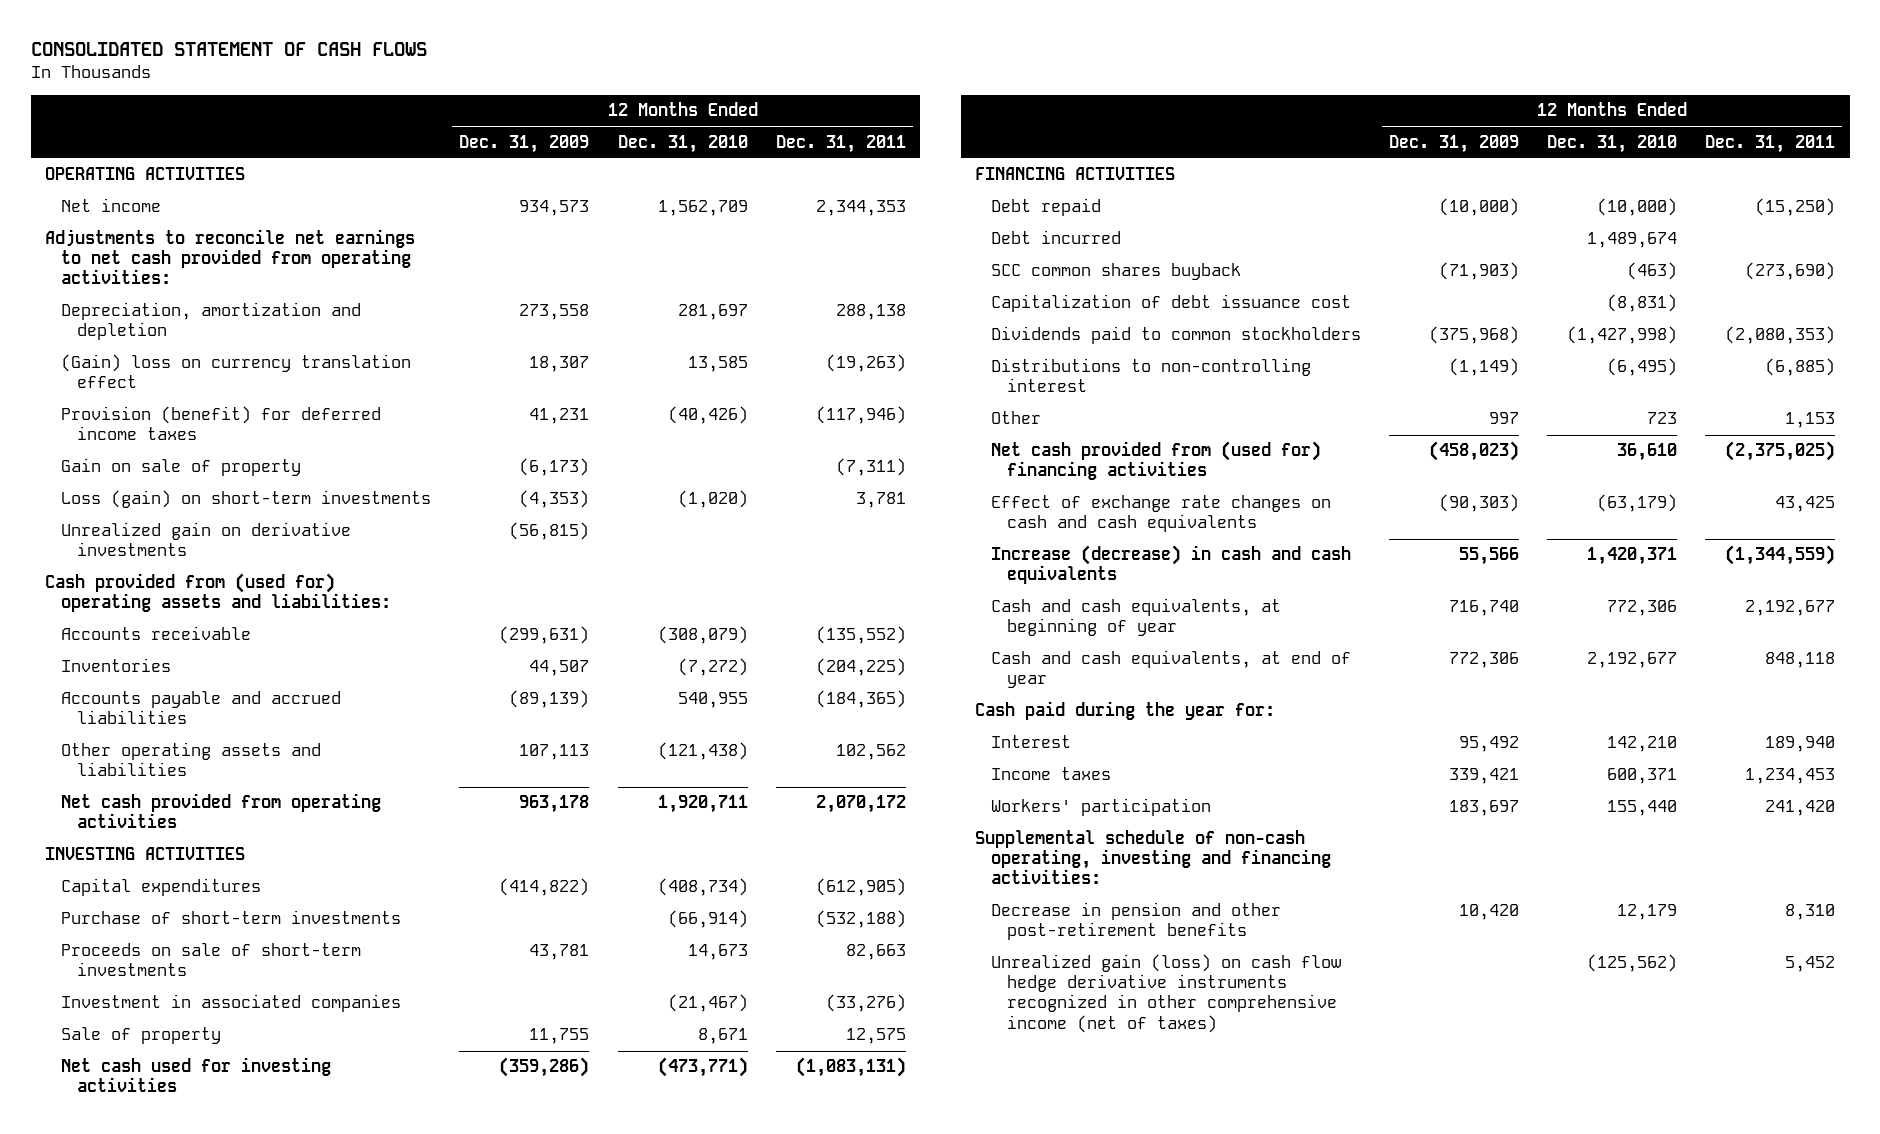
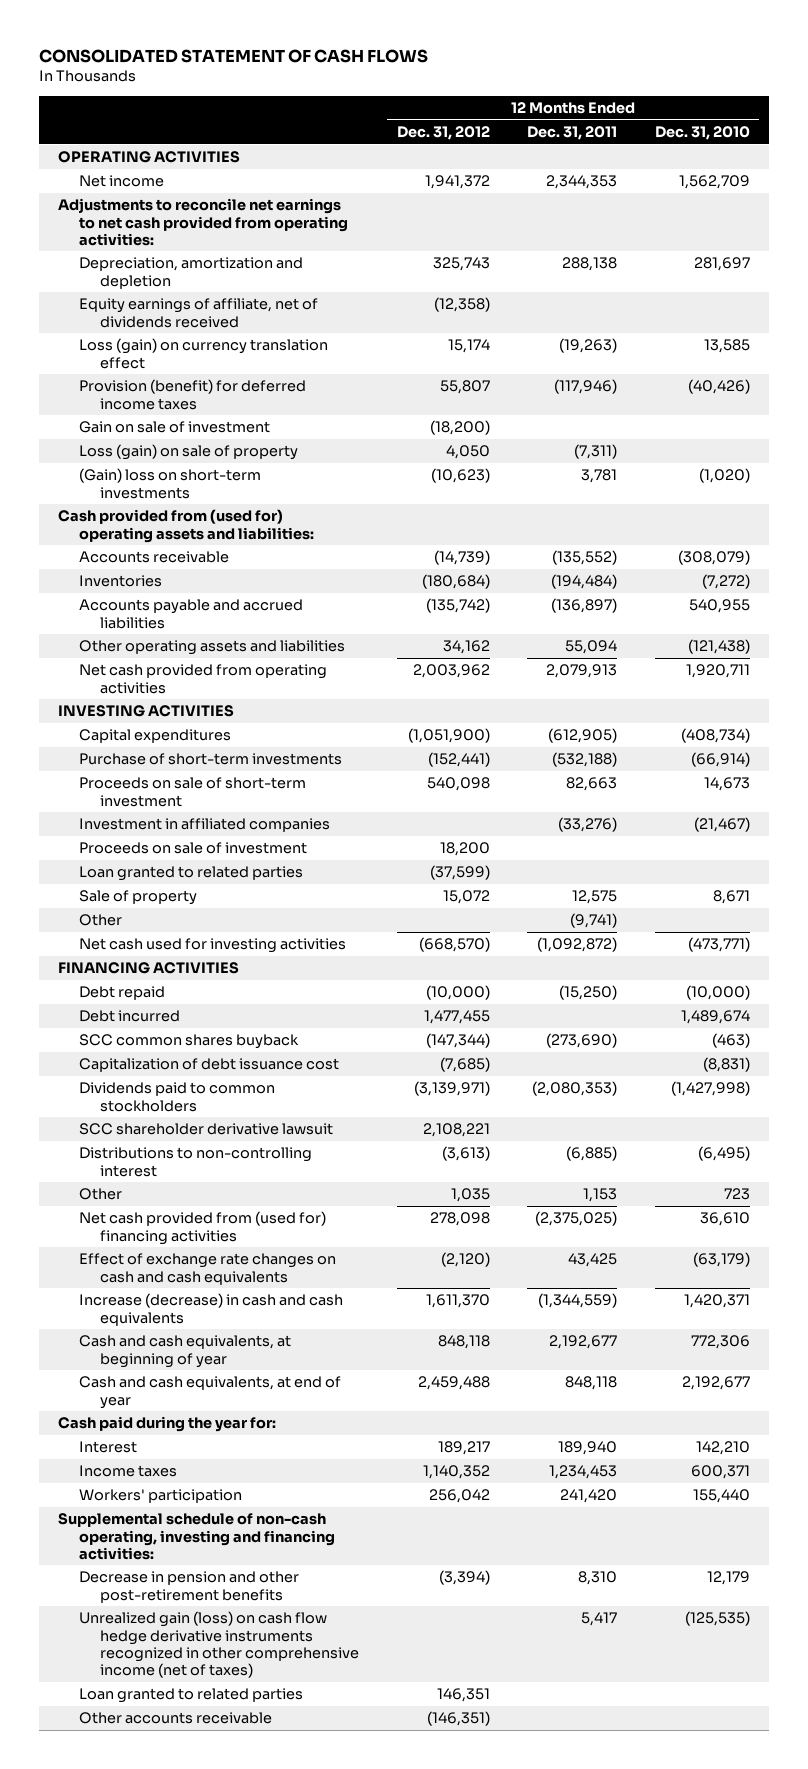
[459,134,590,153] Dec. 31, 2009 -> none
none -> [396,125,490,140] Dec. 31, 2012
none -> [79,298,319,328] Equity earnings of affiliate, net of dividends received
[61,354,412,389] (Gain) loss on currency translation effect -> [79,338,329,369] Loss (gain) on currency translation effect
[61,522,352,557] Unrealized gain on derivative investments -> none
none -> [79,421,271,434] Gain on sale of investment
[61,458,302,477] Gain on sale of property -> [79,444,299,461] Loss (gain) on sale of property
[61,490,432,509] Loss (gain) on short-term investments -> [79,468,262,499] (Gain) loss on short-term investments
[815,658,906,677] (204,225) -> [551,574,618,590] (194,484)
[815,690,906,709] (184,365) -> [551,598,618,614] (136,897)
[835,744,906,761] 102,562 -> [565,640,618,655] 55,094
[815,795,906,814] 2,070,172 -> [546,664,618,679] 2,079,913
[61,943,362,977] Proceeds on sale of short-term investments -> [79,777,307,807] Proceeds on sale of short-term investment
[61,994,402,1013] Investment in associated companies -> [79,818,331,833] Investment in affiliated companies
none -> [79,842,308,855] Proceeds on sale of investment
none -> [79,866,304,882] Loan granted to related parties
none -> [79,914,123,927] Other
[795,1057,906,1078] (1,083,131) -> [537,937,618,953] (1,092,872)
none -> [79,1123,334,1136] SCC shareholder derivative lawsuit
[1587,954,1678,973] (125,562) -> [684,1611,750,1627] (125,535)
[1785,956,1836,973] 5,452 -> [581,1612,618,1627] 5,417
none -> [79,1688,304,1704] Loan granted to related parties
none -> [79,1712,273,1725] Other accounts receivable

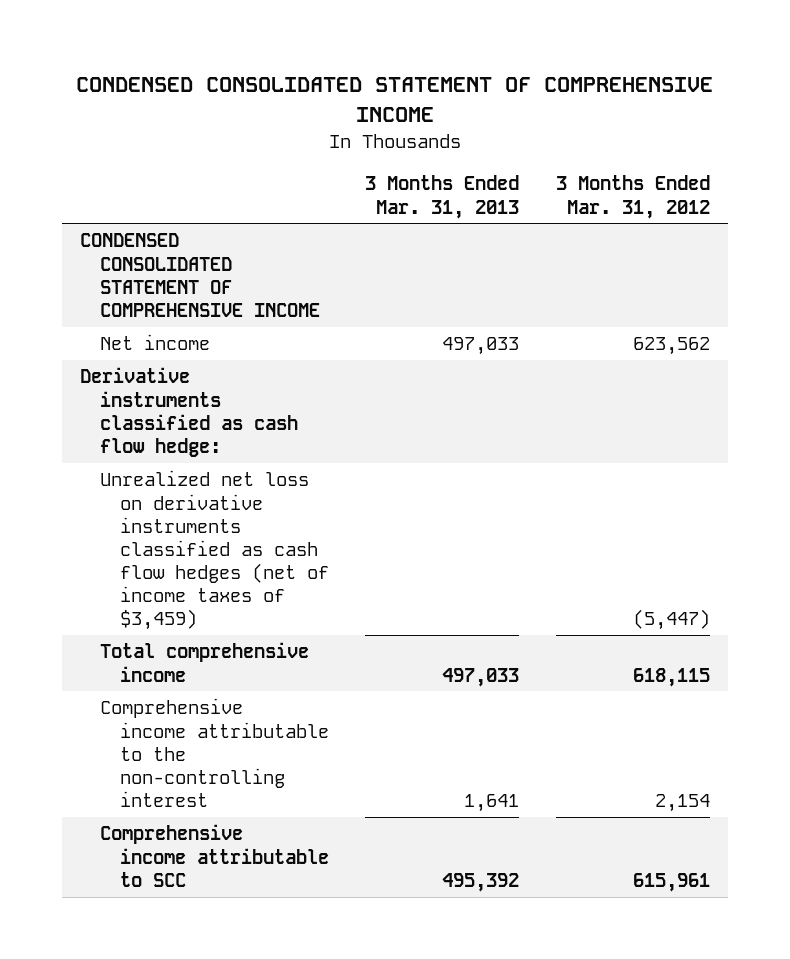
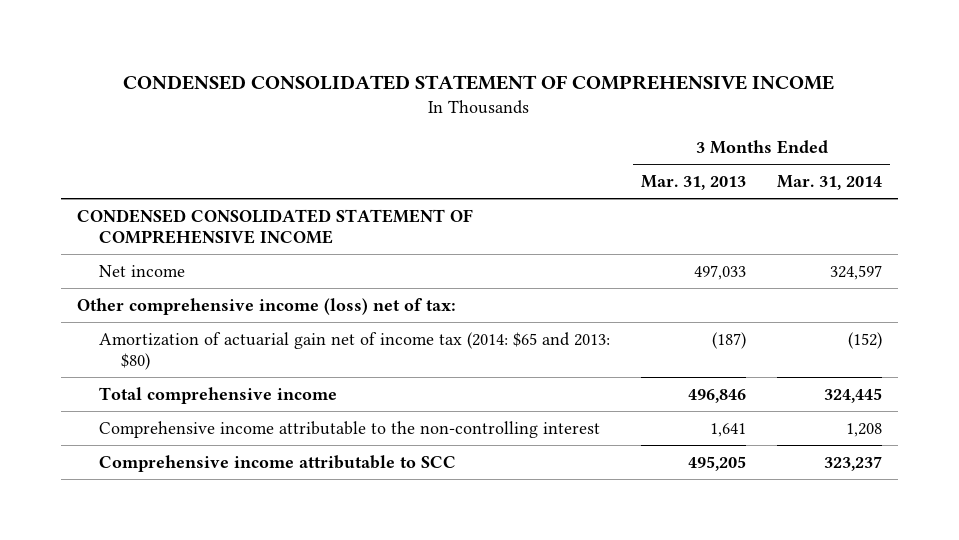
[555,175,710,219] 3 Months Ended Mar. 31, 2012 -> none
none -> [777,175,883,191] Mar. 31, 2014
[80,367,299,457] Derivative instruments classified as cash flow hedge: -> none
[100,470,329,631] Unrealized net loss on derivative instruments classified as cash flow hedges (net of income taxes of $3,459) -> none
none -> [76,297,456,315] Other comprehensive income (loss) net of tax:
none -> [98,331,610,371] Amortization of actuarial gain net of income tax (2014: $65 and 2013: $80)
[442,667,520,687] 497,033 -> [688,388,747,403] 496,846
[442,872,520,892] 495,392 -> [688,455,747,471] 495,205

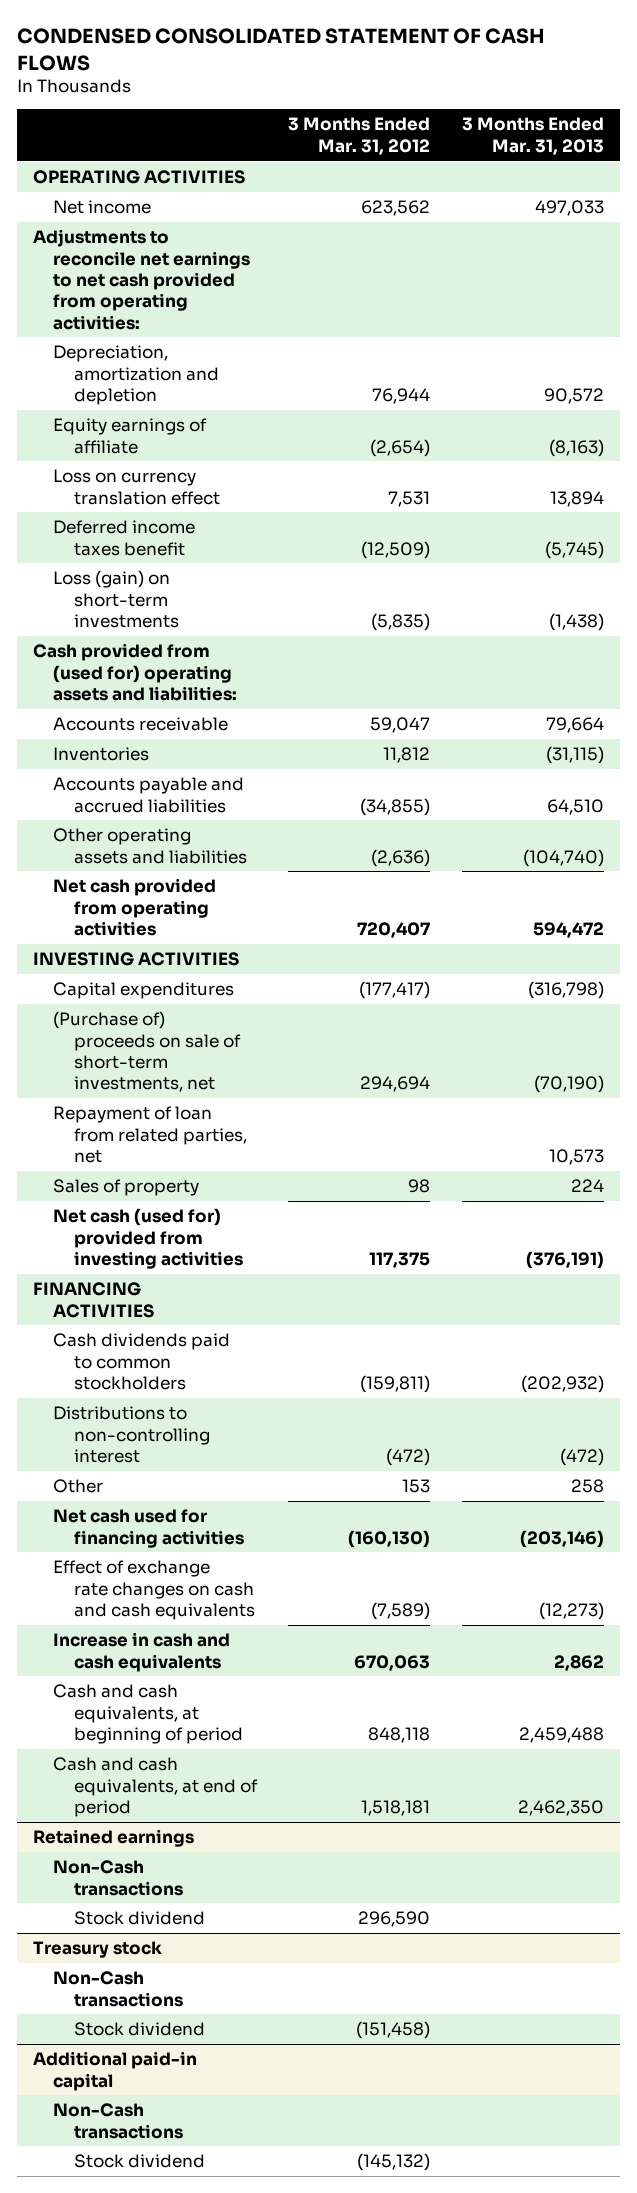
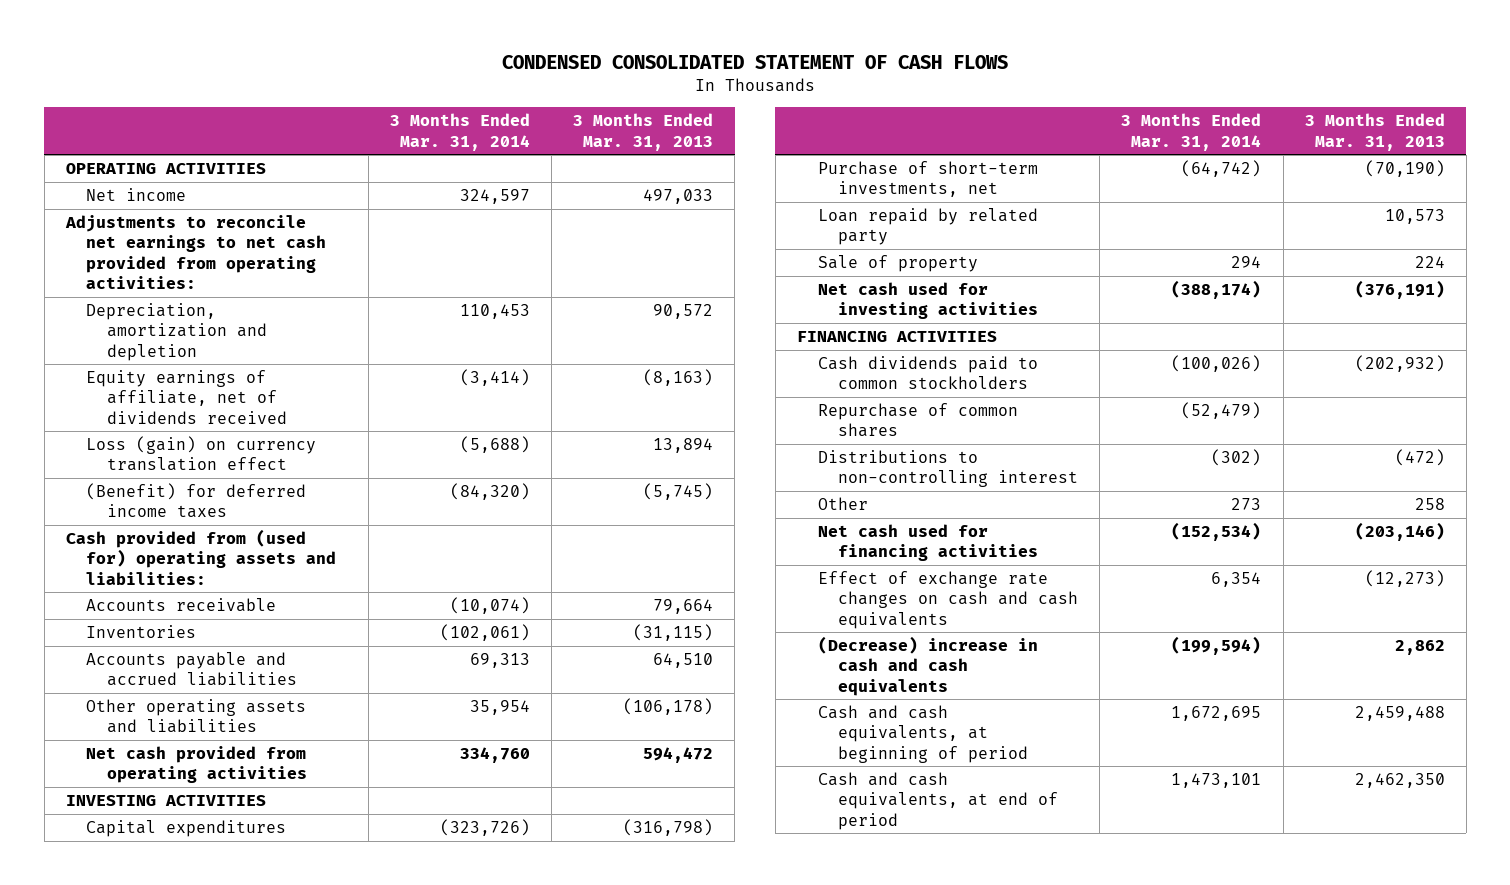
[288,117,431,155] 3 Months Ended Mar. 31, 2012 -> none
none -> [390,113,531,151] 3 Months Ended Mar. 31, 2014
[53,570,179,628] Loss (gain) on short-term investments -> none
[53,418,208,454] Equity earnings of affiliate -> [86,370,288,424] Equity earnings of affiliate, net of dividends received
[53,469,220,505] Loss on currency translation effect -> [86,436,317,472] Loss (gain) on currency translation effect
[53,520,196,556] Deferred income taxes benefit -> [86,483,307,519] (Benefit) for deferred income taxes
[523,848,605,867] (104,740) -> [623,698,714,716] (106,178)
[53,1011,241,1093] (Purchase of) proceeds on sale of short-term investments, net -> [817,161,1038,198] Purchase of short-term investments, net
[53,1106,247,1163] Repayment of loan from related parties, net -> [817,208,1038,246] Loan repaid by related party
[53,1179,200,1197] Sales of property -> [817,255,978,273] Sale of property
[53,1208,243,1269] Net cash (used for) provided from investing activities -> [817,282,1039,320] Net cash used for investing activities
none -> [817,403,1018,438] Repurchase of common shares
[53,1632,231,1672] Increase in cash and cash equivalents -> [817,636,1038,696] (Decrease) increase in cash and cash equivalents
[33,1829,195,1848] Retained earnings -> none
[53,1860,183,1896] Non-Cash transactions -> none
[73,1911,205,1926] Stock dividend -> none
[33,1941,163,1959] Treasury stock -> none
[53,1971,183,2007] Non-Cash transactions -> none
[73,2022,205,2037] Stock dividend -> none
[33,2051,198,2091] Additional paid-in capital -> none
[53,2103,183,2139] Non-Cash transactions -> none
[73,2154,205,2169] Stock dividend -> none

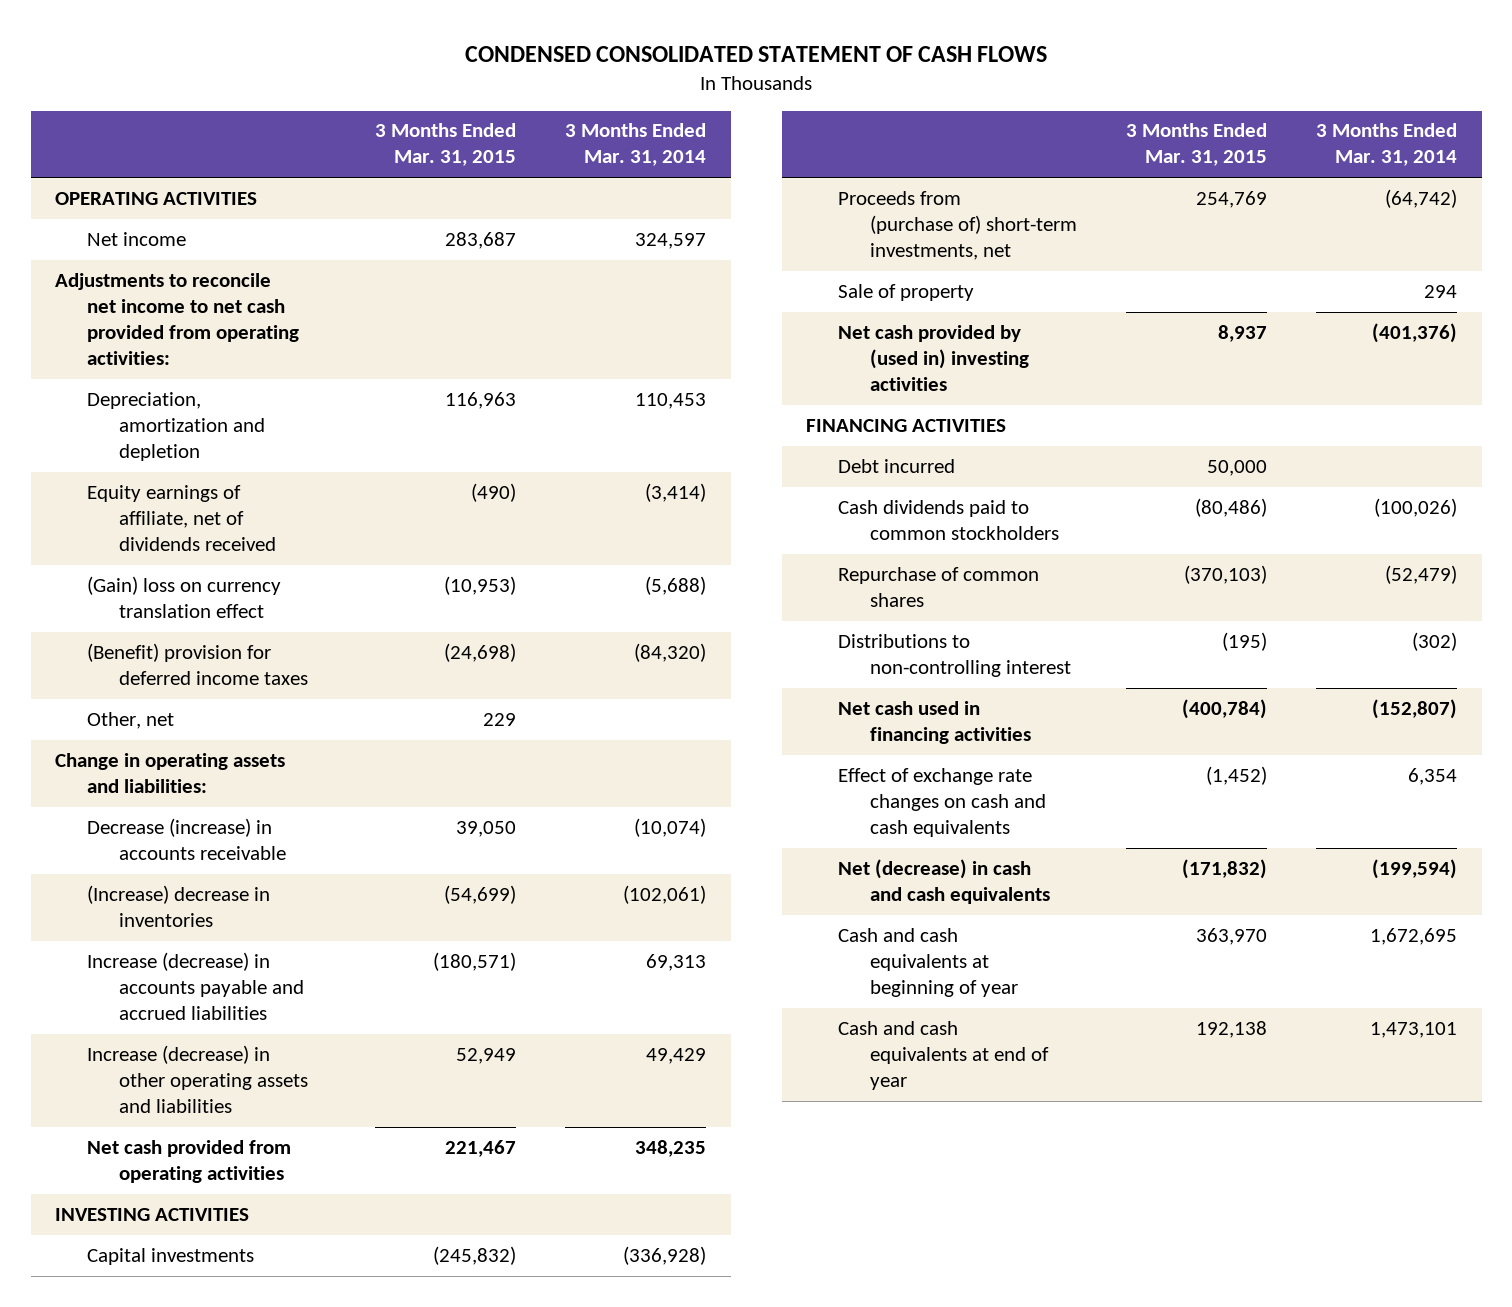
[573,113,714,151] 3 Months Ended Mar. 31, 2013 -> none
none -> [374,123,516,167] 3 Months Ended Mar. 31, 2015
[64,215,327,289] Adjustments to reconcile net earnings to net cash provided from operating activities: -> [55,272,299,365] Adjustments to reconcile net income to net cash provided from operating activities:
[86,436,317,472] Loss (gain) on currency translation effect -> [86,575,281,618] (Gain) loss on currency translation effect
[86,483,307,519] (Benefit) for deferred income taxes -> [86,642,308,685] (Benefit) provision for deferred income taxes
none -> [86,711,174,729] Other, net
[65,529,337,585] Cash provided from (used for) operating assets and liabilities: -> [55,752,286,793] Change in operating assets and liabilities:
[86,598,277,613] Accounts receivable -> [86,817,286,860] Decrease (increase) in accounts receivable
[86,625,197,639] Inventories -> [86,884,270,927] (Increase) decrease in inventories
[86,652,298,687] Accounts payable and accrued liabilities -> [86,951,304,1020] Increase (decrease) in accounts payable and accrued liabilities
[86,699,307,734] Other operating assets and liabilities -> [86,1044,308,1113] Increase (decrease) in other operating assets and liabilities
[470,700,531,716] 35,954 -> [646,1047,707,1064] 49,429
[460,747,531,764] 334,760 -> [635,1139,707,1157] 348,235
[817,208,1038,246] Loan repaid by related party -> none
[86,820,287,838] Capital expenditures -> [86,1247,254,1265] Capital investments
[440,819,531,837] (323,726) -> [623,1245,707,1265] (336,928)
[817,161,1038,198] Purchase of short-term investments, net -> [838,190,1077,260] Proceeds from (purchase of) short-term investments, net
[817,282,1039,320] Net cash used for investing activities -> [838,324,1029,391] Net cash provided by (used in) investing activities
[1171,280,1262,300] (388,174) -> [1372,322,1458,343] (401,376)
none -> [838,458,956,473] Debt incurred
[817,497,868,511] Other -> none
[817,524,1039,562] Net cash used for financing activities -> [838,700,1031,744] Net cash used in financing activities
[1171,522,1262,542] (152,534) -> [1372,698,1458,719] (152,807)
[817,636,1038,696] (Decrease) increase in cash and cash equivalents -> [838,858,1050,904] Net (decrease) in cash and cash equivalents
[817,705,1029,763] Cash and cash equivalents, at beginning of period -> [838,927,1018,997] Cash and cash equivalents at beginning of year
[817,772,1059,830] Cash and cash equivalents, at end of period -> [838,1020,1049,1090] Cash and cash equivalents at end of year

